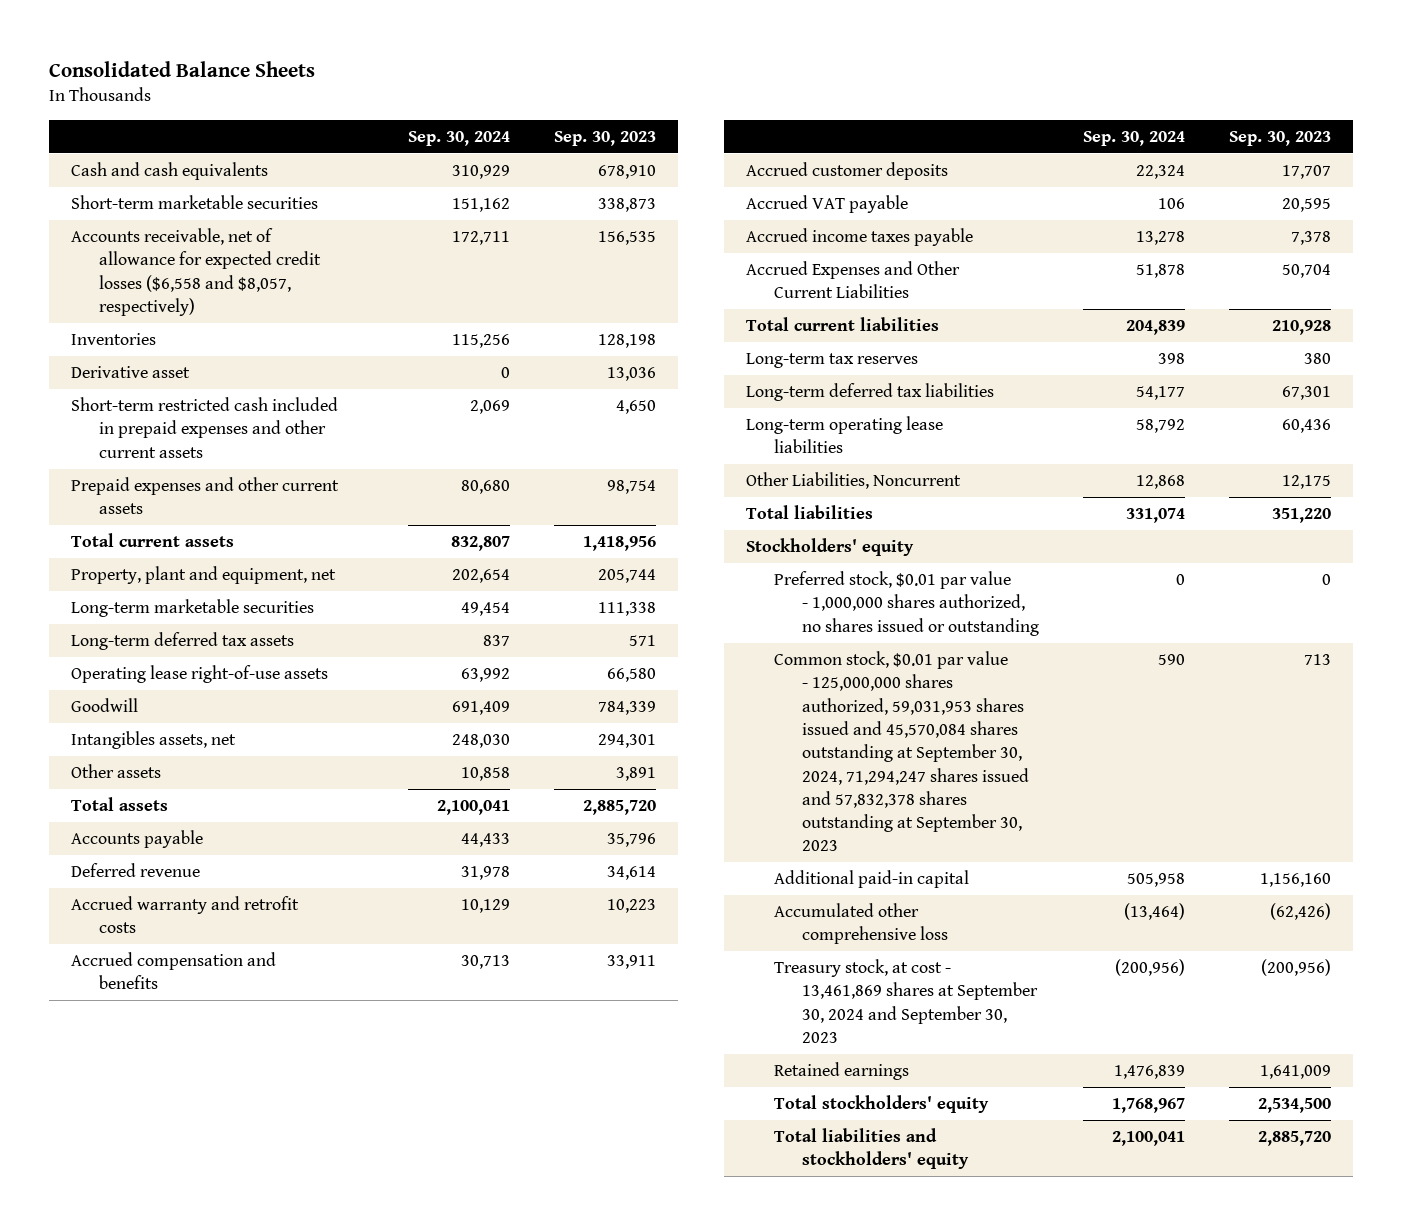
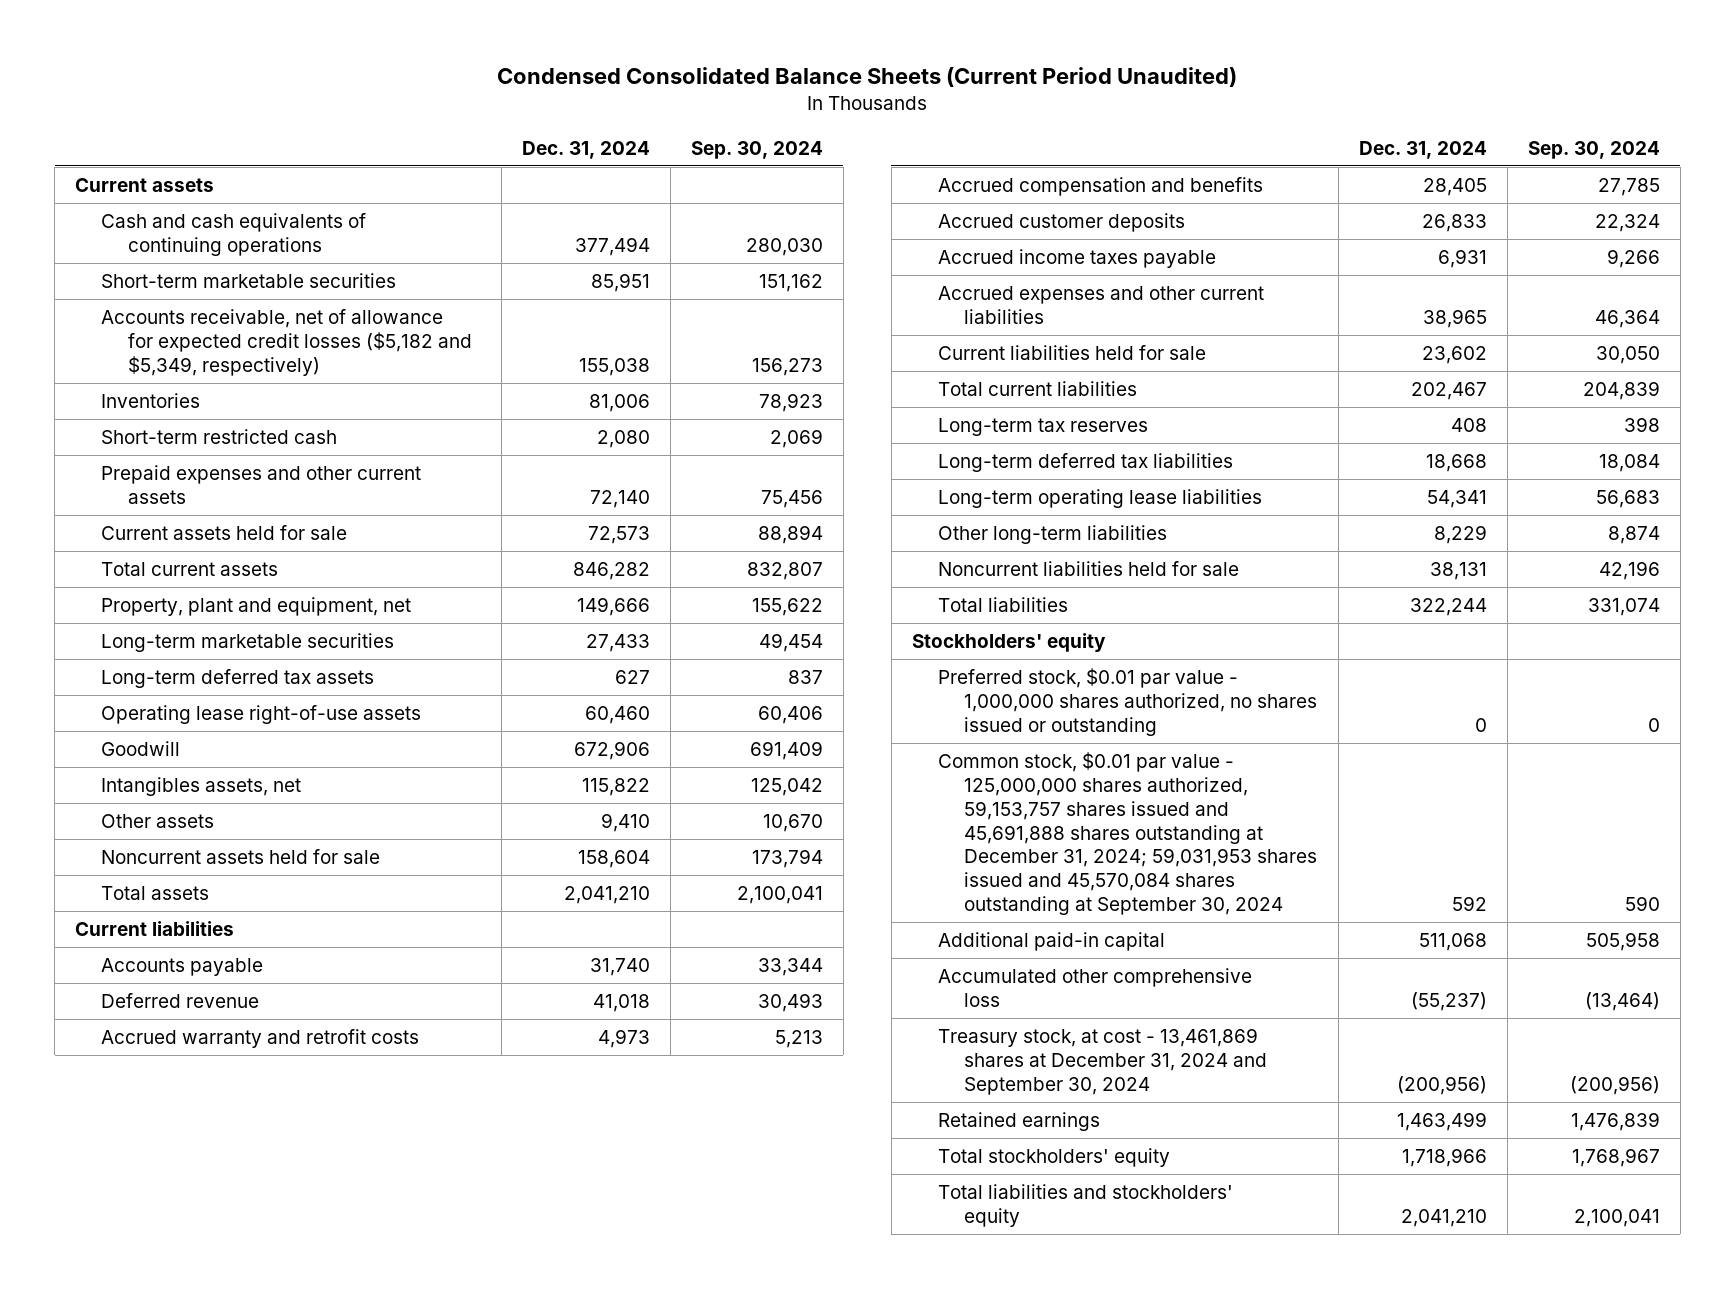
[49,61,316,78] Consolidated Balance Sheets -> [497,67,1238,88] Condensed Consolidated Balance Sheets (Current Period Unaudited)
[554,130,657,146] Sep. 30, 2023 -> none
none -> [521,140,650,159] Dec. 31, 2024
none -> [75,178,215,193] Current assets
[71,162,269,181] Cash and cash equivalents -> [101,213,367,256] Cash and cash equivalents of continuing operations
[452,165,511,180] 310,929 -> [745,237,823,256] 280,030
[71,366,191,379] Derivative asset -> none
[71,228,322,317] Accounts receivable, net of allowance for expected credit losses ($6,558 and $8,057, respectively) -> [101,309,472,376] Accounts receivable, net of allowance for expected credit losses ($5,182 and $5,349, respectively)
[452,231,511,246] 172,711 -> [751,357,823,376] 156,273
[452,334,511,349] 115,256 -> [758,393,823,413] 78,923
[71,397,339,458] Short-term restricted cash included in prepaid expenses and other current assets -> [101,429,338,445] Short-term restricted cash
[461,480,511,495] 80,680 -> [760,489,823,508] 75,456
none -> [101,525,348,541] Current assets held for sale
[452,569,511,584] 202,654 -> [751,598,823,617] 155,622
[461,668,511,683] 63,992 -> [757,706,823,725] 60,406
[452,734,511,749] 248,030 -> [750,778,823,797] 125,042
[461,767,511,782] 10,858 -> [762,814,823,833] 10,670
none -> [101,849,381,865] Noncurrent assets held for sale
none -> [75,921,235,937] Current liabilities
[461,833,511,848] 44,433 -> [757,958,823,977] 33,344
[461,866,511,881] 31,978 -> [757,993,823,1013] 30,493
[461,899,511,914] 10,129 -> [774,1030,823,1049] 5,213
[461,955,511,970] 30,713 -> [1597,178,1660,197] 27,785
[745,195,908,214] Accrued VAT payable -> none
[1136,231,1186,246] 13,278 -> [1606,249,1660,269] 9,266
[745,261,960,299] Accrued Expenses and Other Current Liabilities -> [938,286,1265,324] Accrued expenses and other current liabilities
[1136,264,1186,279] 51,878 -> [1594,309,1660,328] 46,364
none -> [938,345,1207,361] Current liabilities held for sale
[1136,386,1186,401] 54,177 -> [1598,454,1660,473] 18,084
[1136,419,1186,434] 58,792 -> [1595,490,1660,509] 56,683
[745,472,961,490] Other Liabilities, Noncurrent -> [938,525,1168,545] Other long-term liabilities
[1136,475,1186,490] 12,868 -> [1607,526,1660,545] 8,874
none -> [938,561,1240,577] Noncurrent liabilities held for sale
[773,651,1030,852] Common stock, $0.01 par value - 125,000,000 shares authorized, 59,031,953 shares issued and 45,570,084 shares outstanding at September 30, 2024, 71,294,247 shares issued and 57,832,378 shares outstanding at September 30, 2023 -> [938,752,1318,915] Common stock, $0.01 par value - 125,000,000 shares authorized, 59,153,757 shares issued and 45,691,888 shares outstanding at December 31, 2024; 59,031,953 shares issued and 45,570,084 shares outstanding at September 30, 2024
[773,959,1039,1044] Treasury stock, at cost - 13,461,869 shares at September 30, 2024 and September 30, 2023 -> [938,1028,1268,1095] Treasury stock, at cost - 13,461,869 shares at December 31, 2024 and September 30, 2024

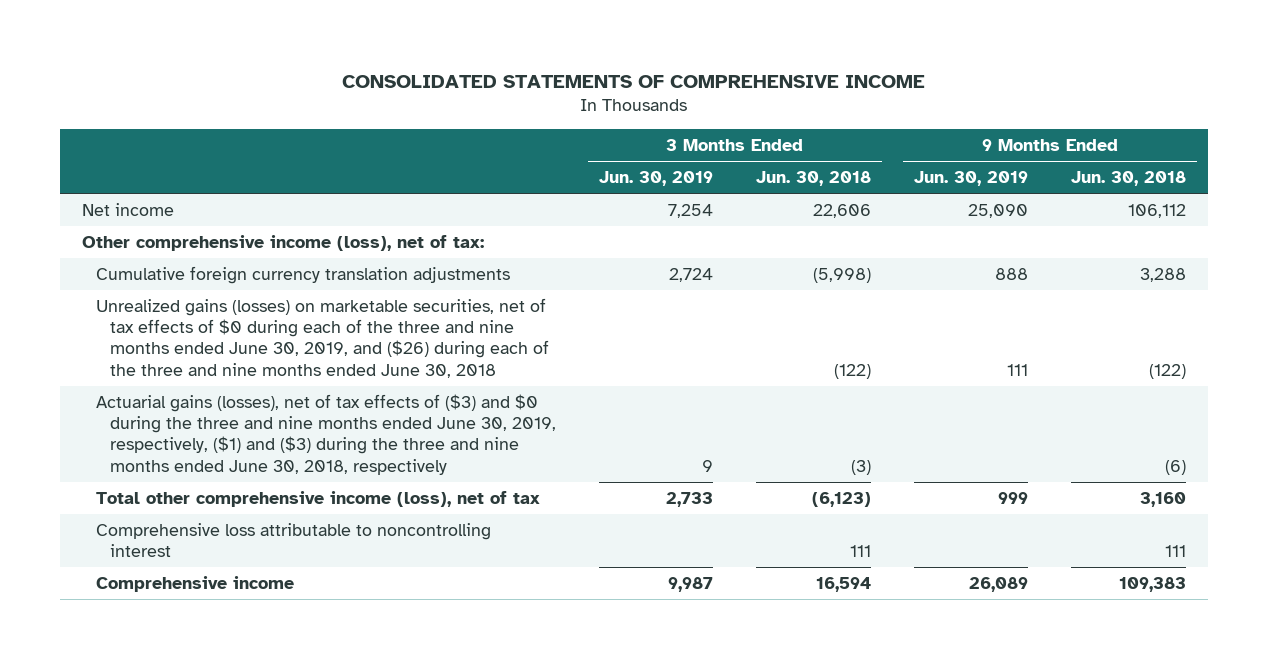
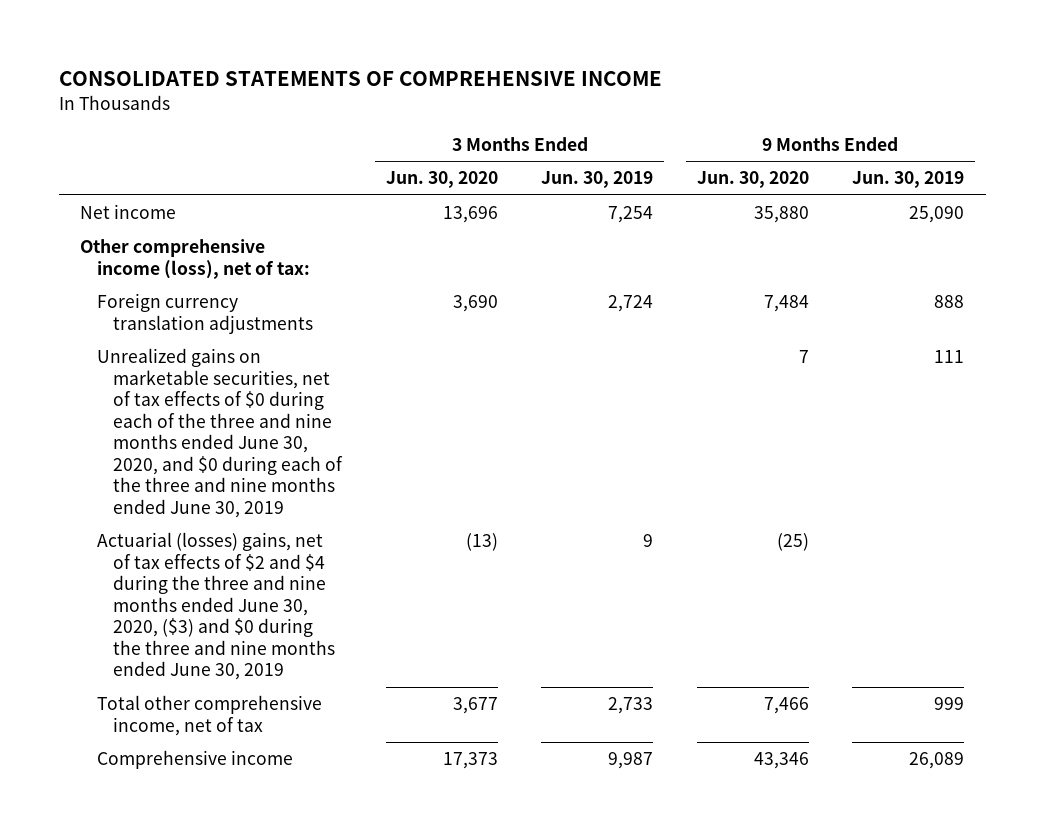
[756,171,872,187] Jun. 30, 2018 -> none
[1071,171,1187,187] Jun. 30, 2018 -> none
none -> [385,171,498,189] Jun. 30, 2020
none -> [696,171,809,189] Jun. 30, 2020
[96,523,492,558] Comprehensive loss attributable to noncontrolling interest -> none
[96,266,511,285] Cumulative foreign currency translation adjustments -> [96,293,314,334] Foreign currency translation adjustments
[96,298,550,378] Unrealized gains (losses) on marketable securities, net of tax effects of $0 during each of the three and nine months ended June 30, 2019, and ($26) during each of the three and nine months ended June 30, 2018 -> [96,348,344,518] Unrealized gains on marketable securities, net of tax effects of $0 during each of the three and nine months ended June 30, 2020, and $0 during each of the three and nine months ended June 30, 2019
[96,394,557,475] Actuarial gains (losses), net of tax effects of ($3) and $0 during the three and nine months ended June 30, 2019, respectively, ($1) and ($3) during the three and nine months ended June 30, 2018, respectively -> [96,532,336,681] Actuarial (losses) gains, net of tax effects of $2 and $4 during the three and nine months ended June 30, 2020, ($3) and $0 during the three and nine months ended June 30, 2019
[96,491,541,508] Total other comprehensive income (loss), net of tax -> [96,695,322,736] Total other comprehensive income, net of tax

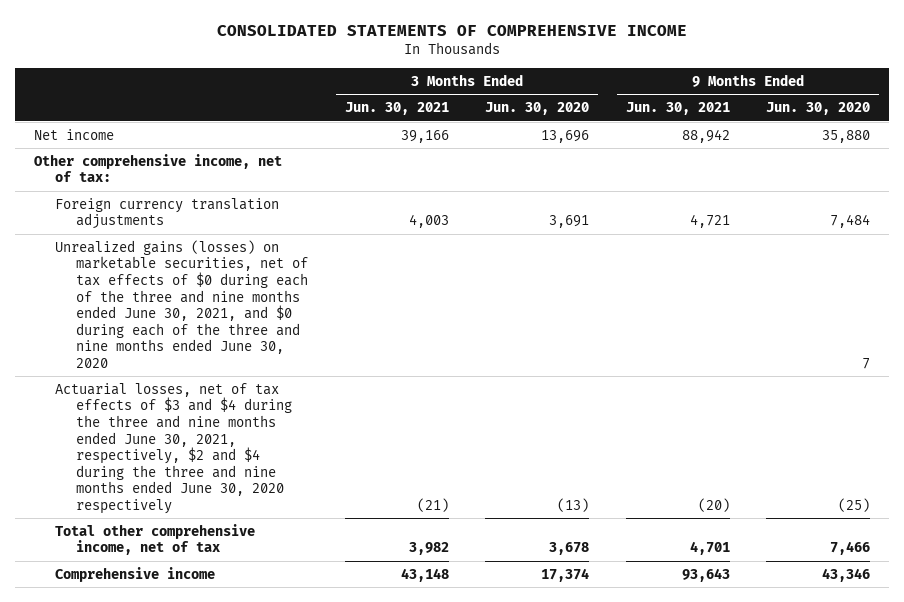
[541,171,654,189] Jun. 30, 2019 -> none
[852,171,965,189] Jun. 30, 2019 -> none
none -> [344,102,449,116] Jun. 30, 2021
none -> [625,102,730,116] Jun. 30, 2021
[80,239,310,279] Other comprehensive income (loss), net of tax: -> [33,153,282,183] Other comprehensive income, net of tax:
[452,295,498,313] 3,690 -> [549,215,590,229] 3,691
[96,348,344,518] Unrealized gains on marketable securities, net of tax effects of $0 during each of the three and nine months ended June 30, 2020, and $0 during each of the three and nine months ended June 30, 2019 -> [54,239,309,368] Unrealized gains (losses) on marketable securities, net of tax effects of $0 during each of the three and nine months ended June 30, 2021, and $0 during each of the three and nine months ended June 30, 2020
[96,532,336,681] Actuarial (losses) gains, net of tax effects of $2 and $4 during the three and nine months ended June 30, 2020, ($3) and $0 during the three and nine months ended June 30, 2019 -> [54,382,293,514] Actuarial losses, net of tax effects of $3 and $4 during the three and nine months ended June 30, 2021, respectively, $2 and $4 during the three and nine months ended June 30, 2020 respectively
[452,697,498,715] 3,677 -> [549,542,590,556] 3,678
[442,752,498,770] 17,373 -> [541,567,590,582] 17,374

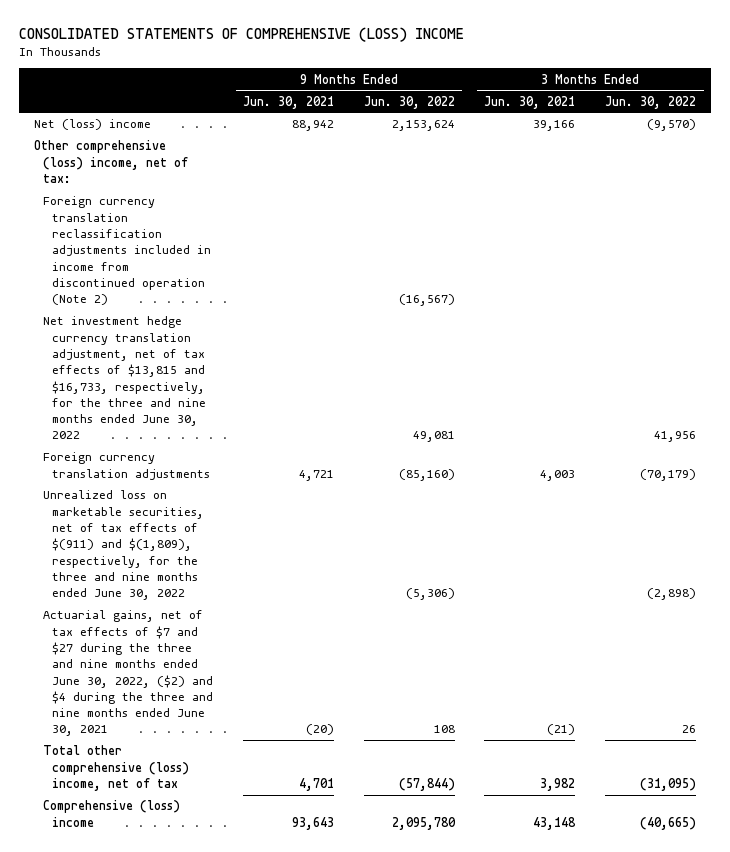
[216,25,687,37] CONSOLIDATED STATEMENTS OF COMPREHENSIVE INCOME -> [18,26,464,42] CONSOLIDATED STATEMENTS OF COMPREHENSIVE (LOSS) INCOME
[485,102,590,116] Jun. 30, 2020 -> none
[766,102,871,116] Jun. 30, 2020 -> none
none -> [363,95,455,109] Jun. 30, 2022
none -> [605,95,697,109] Jun. 30, 2022
[33,128,114,140] Net income -> [33,119,151,131] Net (loss) income
[33,153,282,183] Other comprehensive income, net of tax: -> [33,140,189,183] Other comprehensive (loss) income, net of tax:
none -> [43,196,212,306] Foreign currency translation reclassification adjustments included in income from discontinued operation (Note 2)
none -> [43,316,207,440] Net investment hedge currency translation adjustment, net of tax effects of $13,815 and $16,733, respectively, for the three and nine months ended June 30, 2022
[54,239,309,368] Unrealized gains (losses) on marketable securities, net of tax effects of $0 during each of the three and nine months ended June 30, 2021, and $0 during each of the three and nine months ended June 30, 2020 -> [43,490,205,601] Unrealized loss on marketable securities, net of tax effects of $(911) and $(1,809), respectively, for the three and nine months ended June 30, 2022
[54,382,293,514] Actuarial losses, net of tax effects of $3 and $4 during the three and nine months ended June 30, 2021, respectively, $2 and $4 during the three and nine months ended June 30, 2020 respectively -> [43,610,214,737] Actuarial gains, net of tax effects of $7 and $27 during the three and nine months ended June 30, 2022, ($2) and $4 during the three and nine months ended June 30, 2021
[54,523,255,556] Total other comprehensive income, net of tax -> [43,745,190,791] Total other comprehensive (loss) income, net of tax
[54,566,215,582] Comprehensive income -> [43,800,181,827] Comprehensive (loss) income

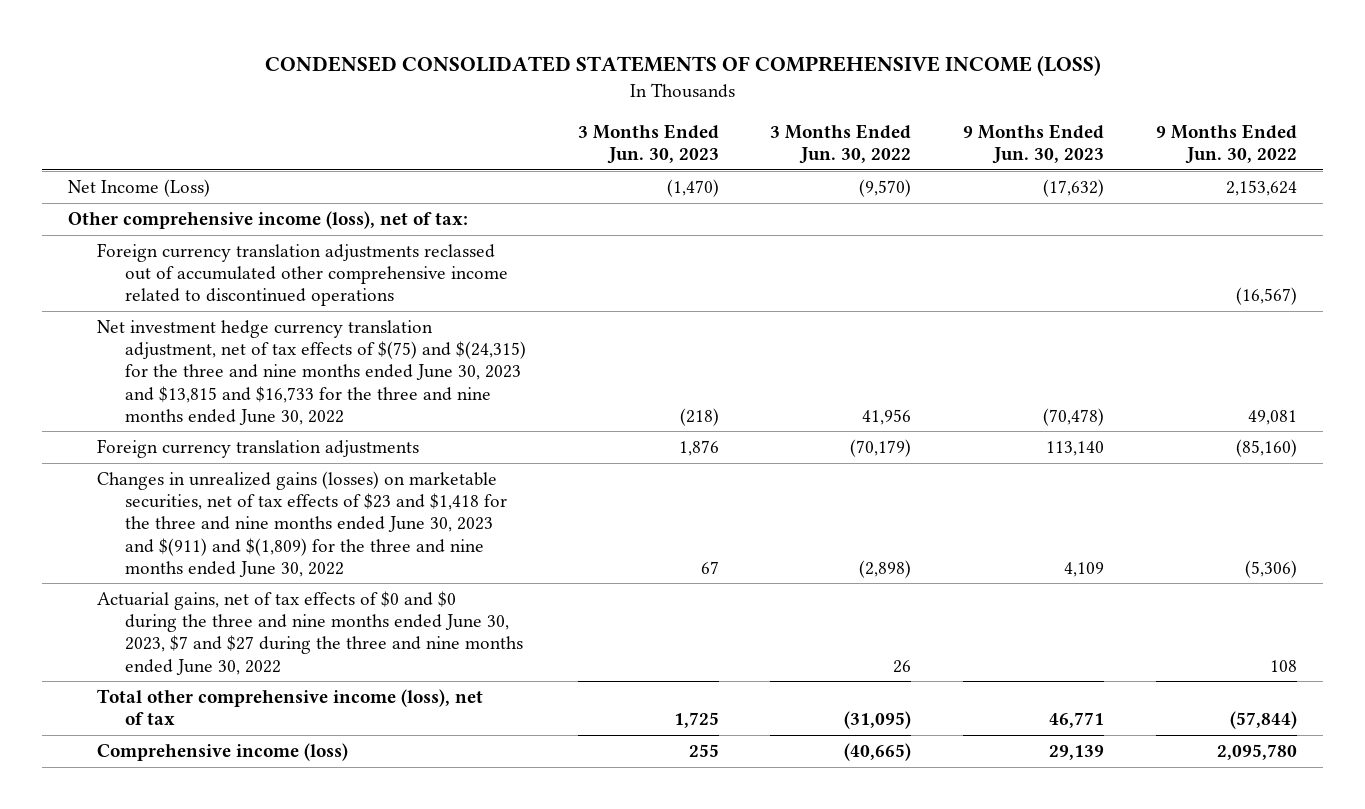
[18,26,464,42] CONSOLIDATED STATEMENTS OF COMPREHENSIVE (LOSS) INCOME -> [264,55,1101,77] CONDENSED CONSOLIDATED STATEMENTS OF COMPREHENSIVE INCOME (LOSS)
[243,95,335,109] Jun. 30, 2021 -> none
[484,95,576,109] Jun. 30, 2021 -> none
none -> [577,123,719,164] 3 Months Ended Jun. 30, 2023
none -> [963,123,1105,164] 9 Months Ended Jun. 30, 2023
[33,119,151,131] Net (loss) income -> [68,179,211,198] Net Income (Loss)
[33,140,189,183] Other comprehensive (loss) income, net of tax: -> [68,211,469,230] Other comprehensive income (loss), net of tax:
[43,196,212,306] Foreign currency translation reclassification adjustments included in income from discontinued operation (Note 2) -> [96,243,508,307] Foreign currency translation adjustments reclassed out of accumulated other comprehensive income related to discontinued operations
[43,316,207,440] Net investment hedge currency translation adjustment, net of tax effects of $13,815 and $16,733, respectively, for the three and nine months ended June 30, 2022 -> [96,320,526,425] Net investment hedge currency translation adjustment, net of tax effects of $(75) and $(24,315) for the three and nine months ended June 30, 2023 and $13,815 and $16,733 for the three and nine months ended June 30, 2022
[43,490,205,601] Unrealized loss on marketable securities, net of tax effects of $(911) and $(1,809), respectively, for the three and nine months ended June 30, 2022 -> [96,471,507,577] Changes in unrealized gains (losses) on marketable securities, net of tax effects of $23 and $1,418 for the three and nine months ended June 30, 2023 and $(911) and $(1,809) for the three and nine months ended June 30, 2022
[43,610,214,737] Actuarial gains, net of tax effects of $7 and $27 during the three and nine months ended June 30, 2022, ($2) and $4 during the three and nine months ended June 30, 2021 -> [96,591,523,675] Actuarial gains, net of tax effects of $0 and $0 during the three and nine months ended June 30, 2023, $7 and $27 during the three and nine months ended June 30, 2022
[43,745,190,791] Total other comprehensive (loss) income, net of tax -> [96,689,483,726] Total other comprehensive income (loss), net of tax
[43,800,181,827] Comprehensive (loss) income -> [96,743,348,762] Comprehensive income (loss)

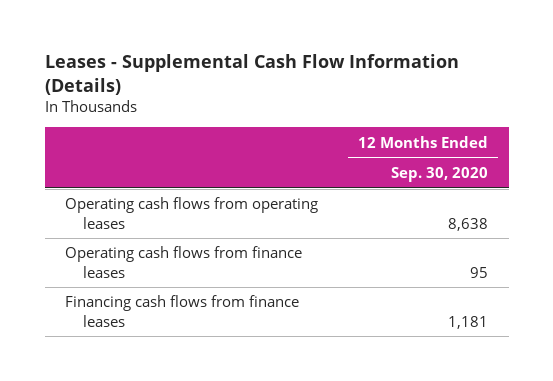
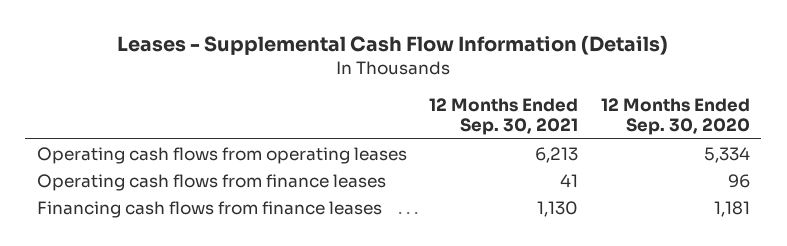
none -> [429,98,579,136] 12 Months Ended Sep. 30, 2021
[448,217,489,231] 8,638 -> [704,146,751,163] 5,334
[470,266,489,278] 95 -> [728,173,751,188] 96

